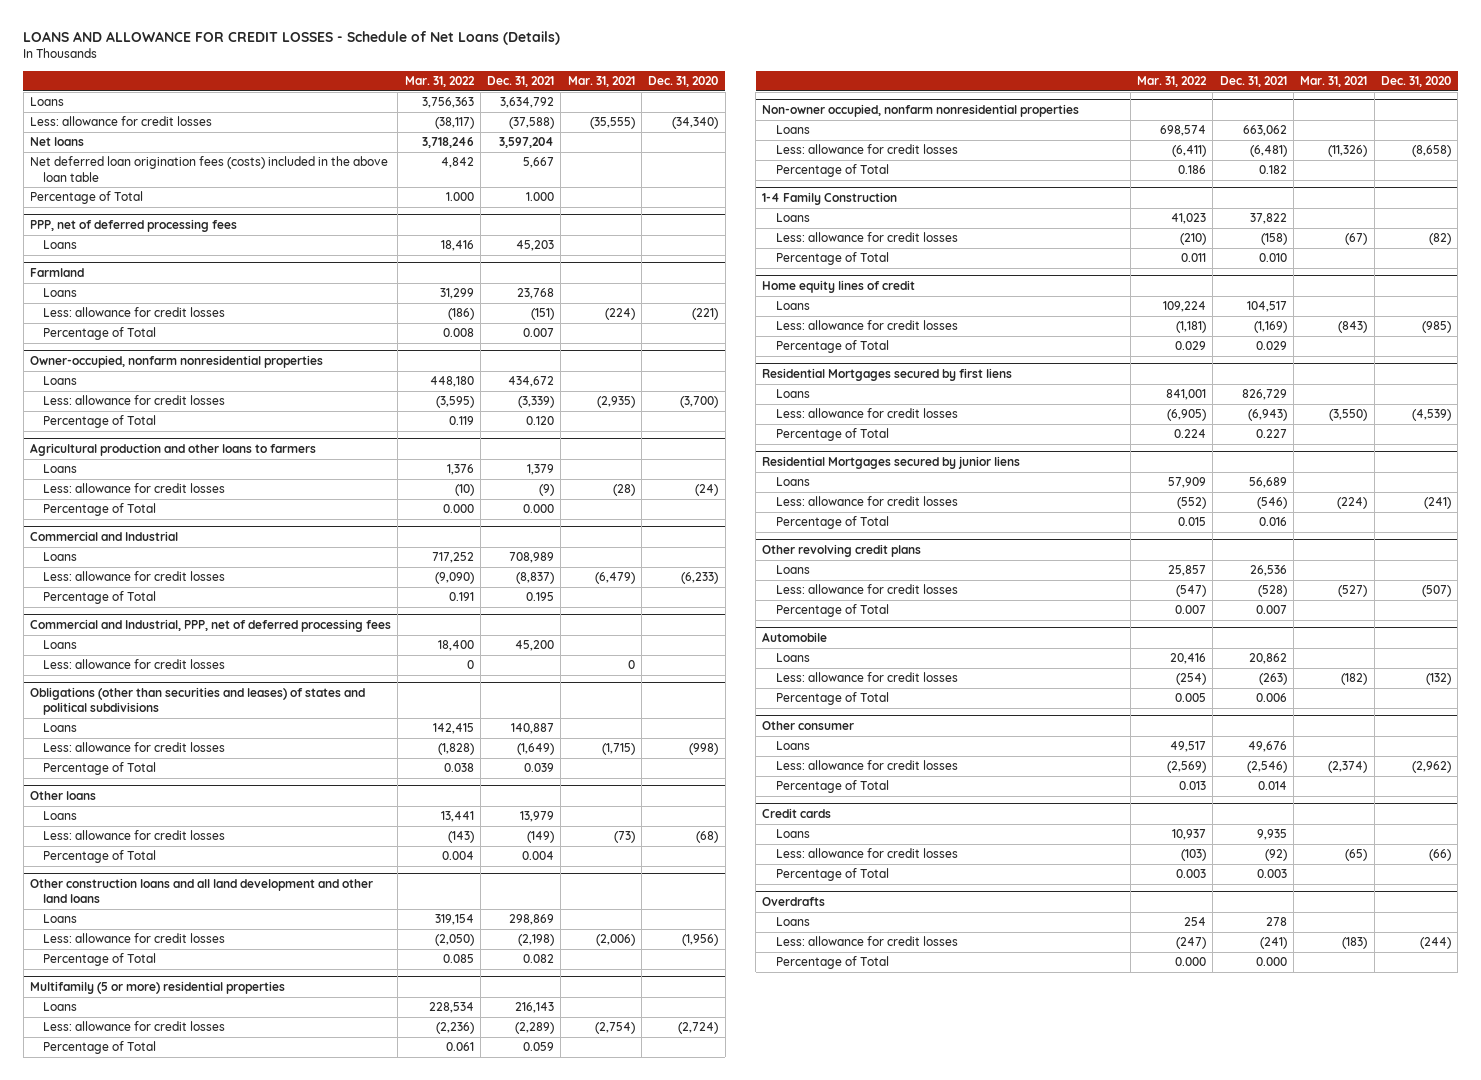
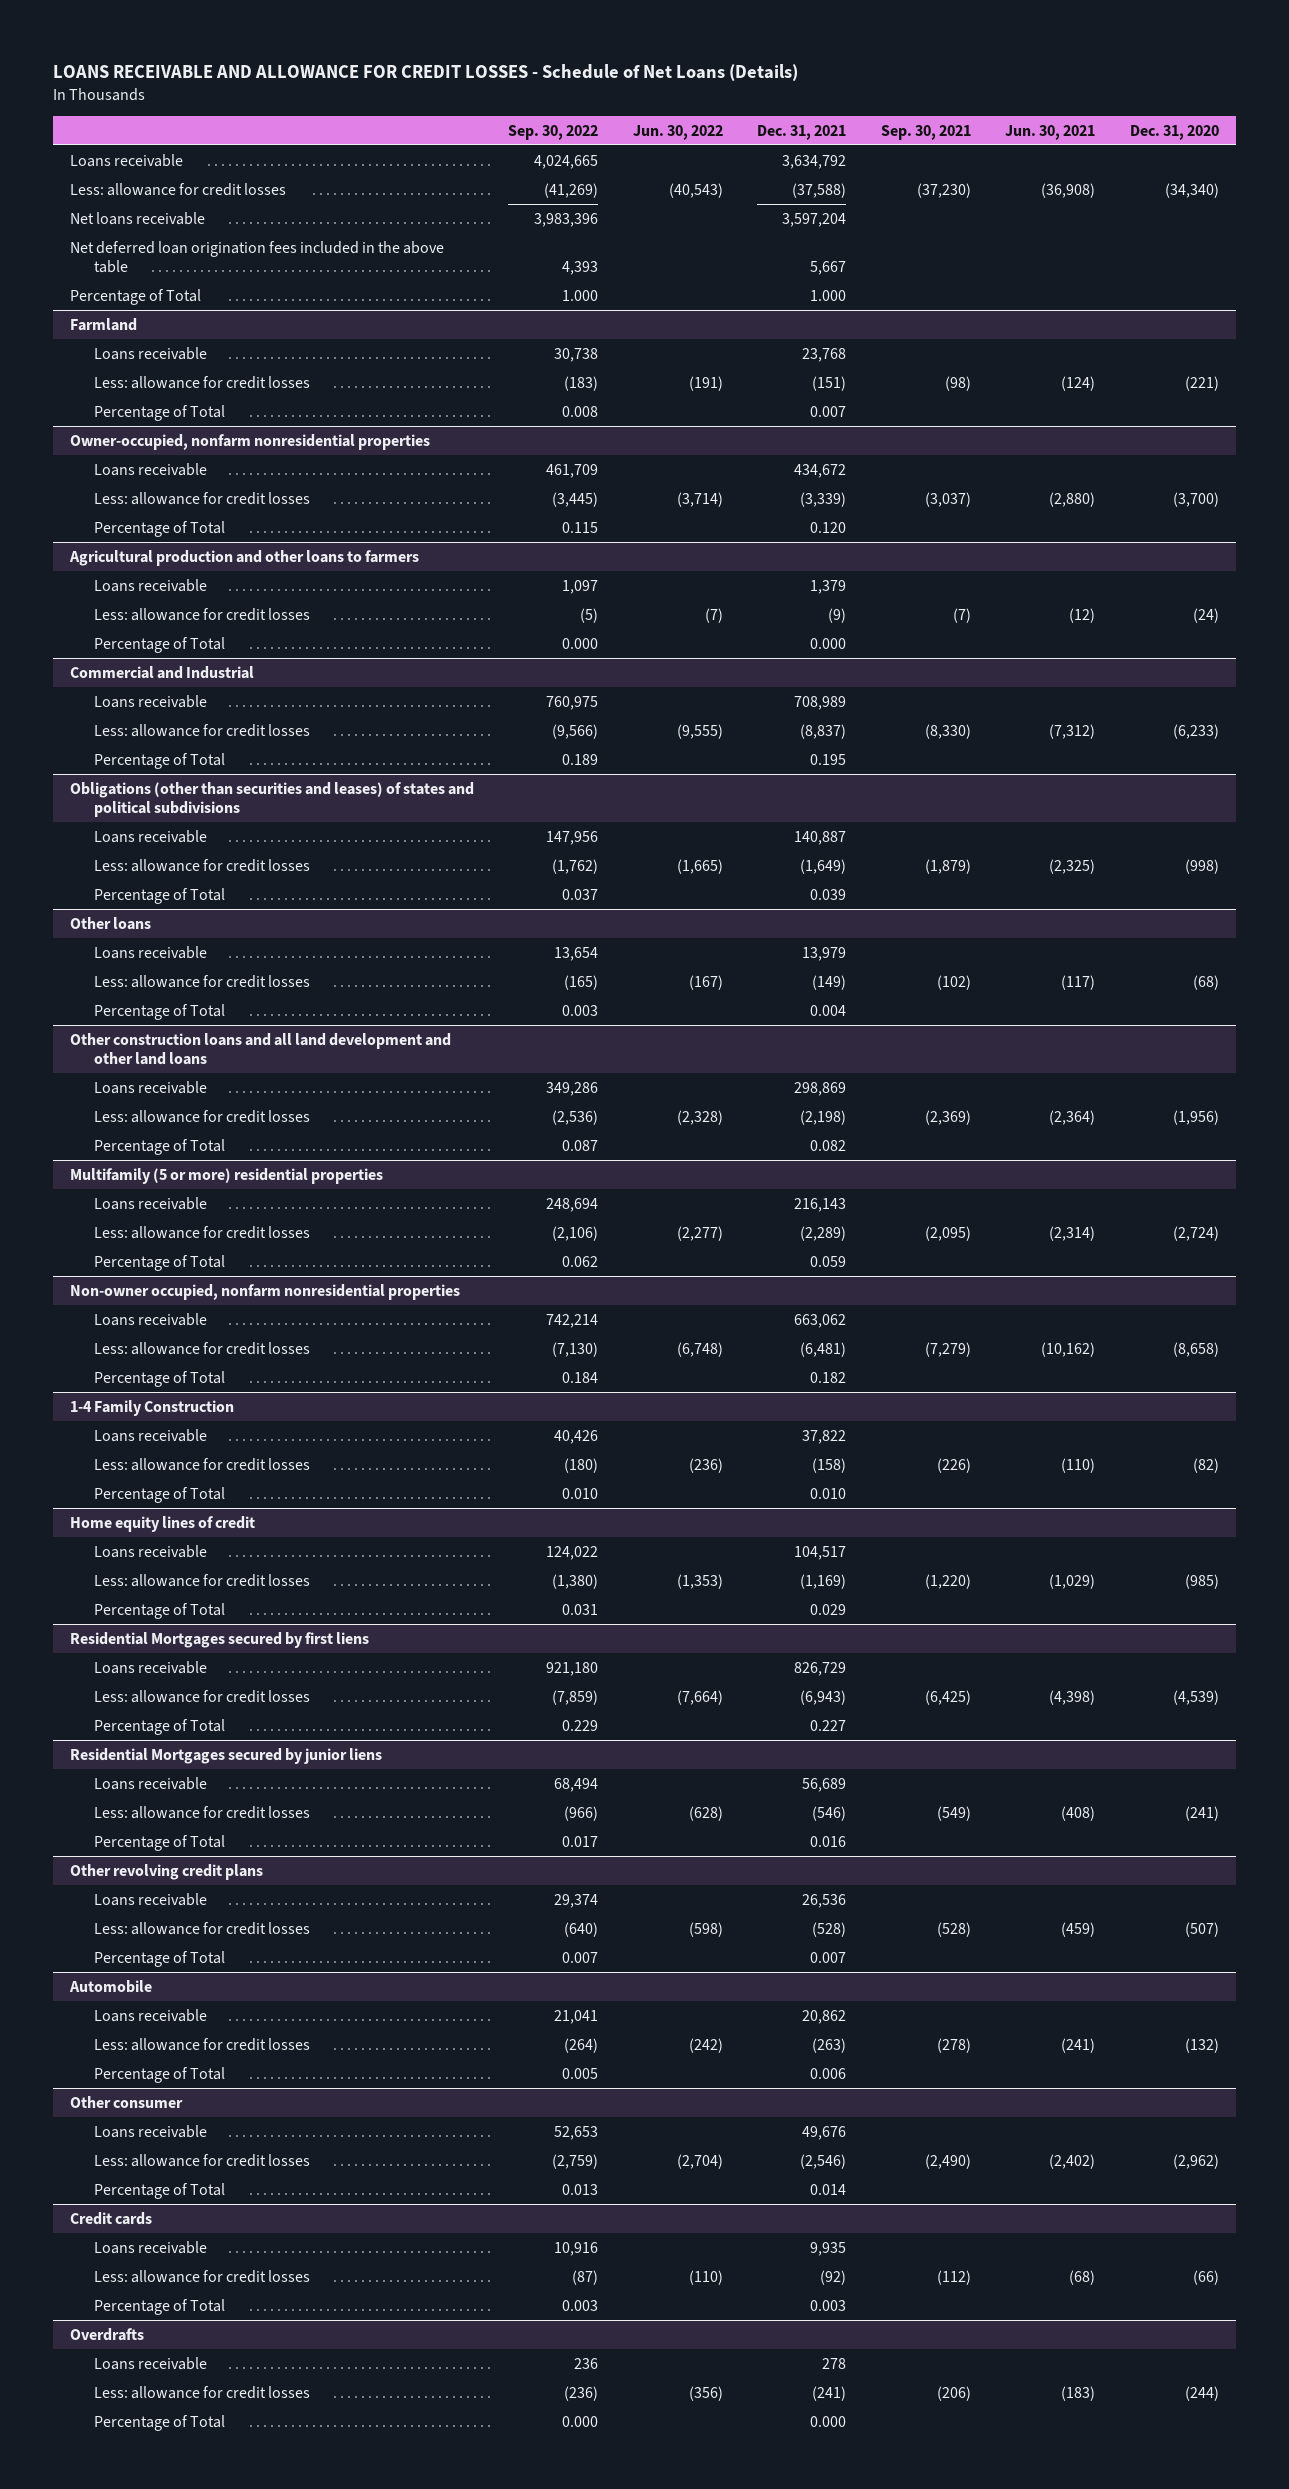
[23,30,561,45] LOANS AND ALLOWANCE FOR CREDIT LOSSES - Schedule of Net Loans (Details) -> [52,63,798,81] LOANS RECEIVABLE AND ALLOWANCE FOR CREDIT LOSSES - Schedule of Net Loans (Details)
[404,76,475,88] Mar. 31, 2022 -> none
[567,76,635,88] Mar. 31, 2021 -> none
none -> [508,124,599,140] Sep. 30, 2022
none -> [632,124,723,140] Jun. 30, 2022
none -> [880,124,971,140] Sep. 30, 2021
none -> [1005,124,1096,140] Jun. 30, 2021
[29,97,64,107] Loans -> [69,153,183,167] Loans receivable
[29,137,84,147] Net loans -> [69,211,205,225] Net loans receivable
[29,156,388,182] Net deferred loan origination fees (costs) included in the above loan table -> [69,240,444,273] Net deferred loan origination fees included in the above table
[29,218,237,232] PPP, net of deferred processing fees -> none
[43,240,78,250] Loans -> none
[43,288,78,298] Loans -> [93,346,207,360] Loans receivable
[43,376,78,386] Loans -> [93,462,207,476] Loans receivable
[43,464,78,474] Loans -> [93,578,207,592] Loans receivable
[43,552,78,562] Loans -> [93,694,207,708] Loans receivable
[29,618,391,632] Commercial and Industrial, PPP, net of deferred processing fees -> none
[43,640,78,650] Loans -> none
[43,659,226,670] Less: allowance for credit losses -> none
[43,723,78,733] Loans -> [93,829,207,843] Loans receivable
[43,811,78,821] Loans -> [93,945,207,959] Loans receivable
[43,914,78,924] Loans -> [93,1080,207,1094] Loans receivable
[43,1002,78,1012] Loans -> [93,1196,207,1210] Loans receivable
[775,125,810,135] Loans -> [93,1312,207,1326] Loans receivable
[775,213,810,223] Loans -> [93,1428,207,1442] Loans receivable
[775,301,810,311] Loans -> [93,1544,207,1558] Loans receivable
[775,389,810,399] Loans -> [93,1660,207,1674] Loans receivable
[775,477,810,487] Loans -> [93,1776,207,1790] Loans receivable
[775,565,810,575] Loans -> [93,1892,207,1906] Loans receivable
[775,653,810,663] Loans -> [93,2008,207,2022] Loans receivable
[775,741,810,751] Loans -> [93,2124,207,2138] Loans receivable
[775,829,810,839] Loans -> [93,2240,207,2254] Loans receivable
[775,917,810,927] Loans -> [93,2356,207,2370] Loans receivable

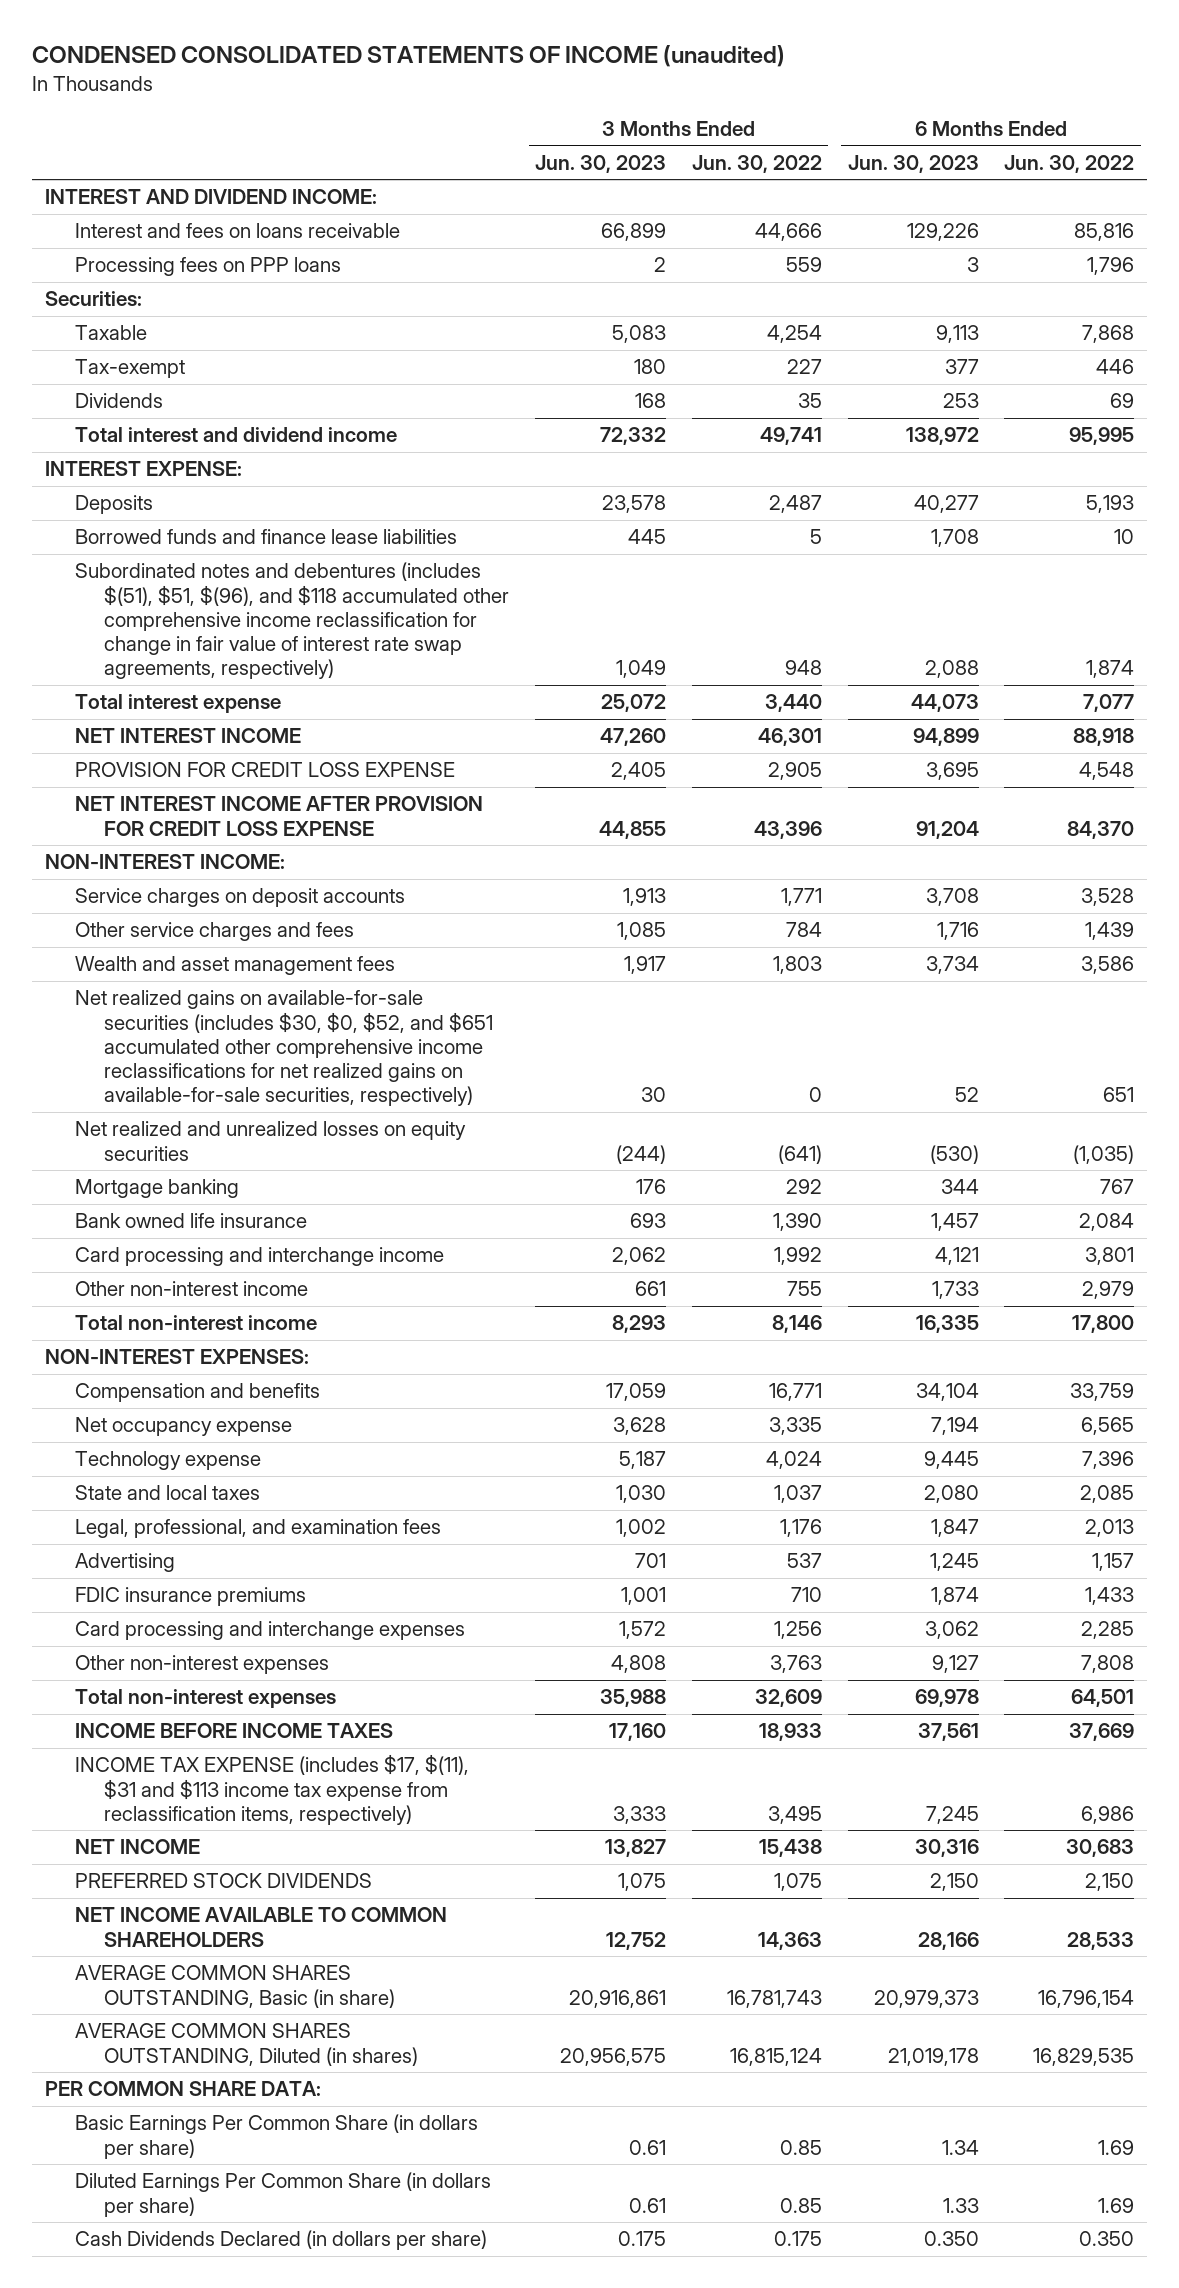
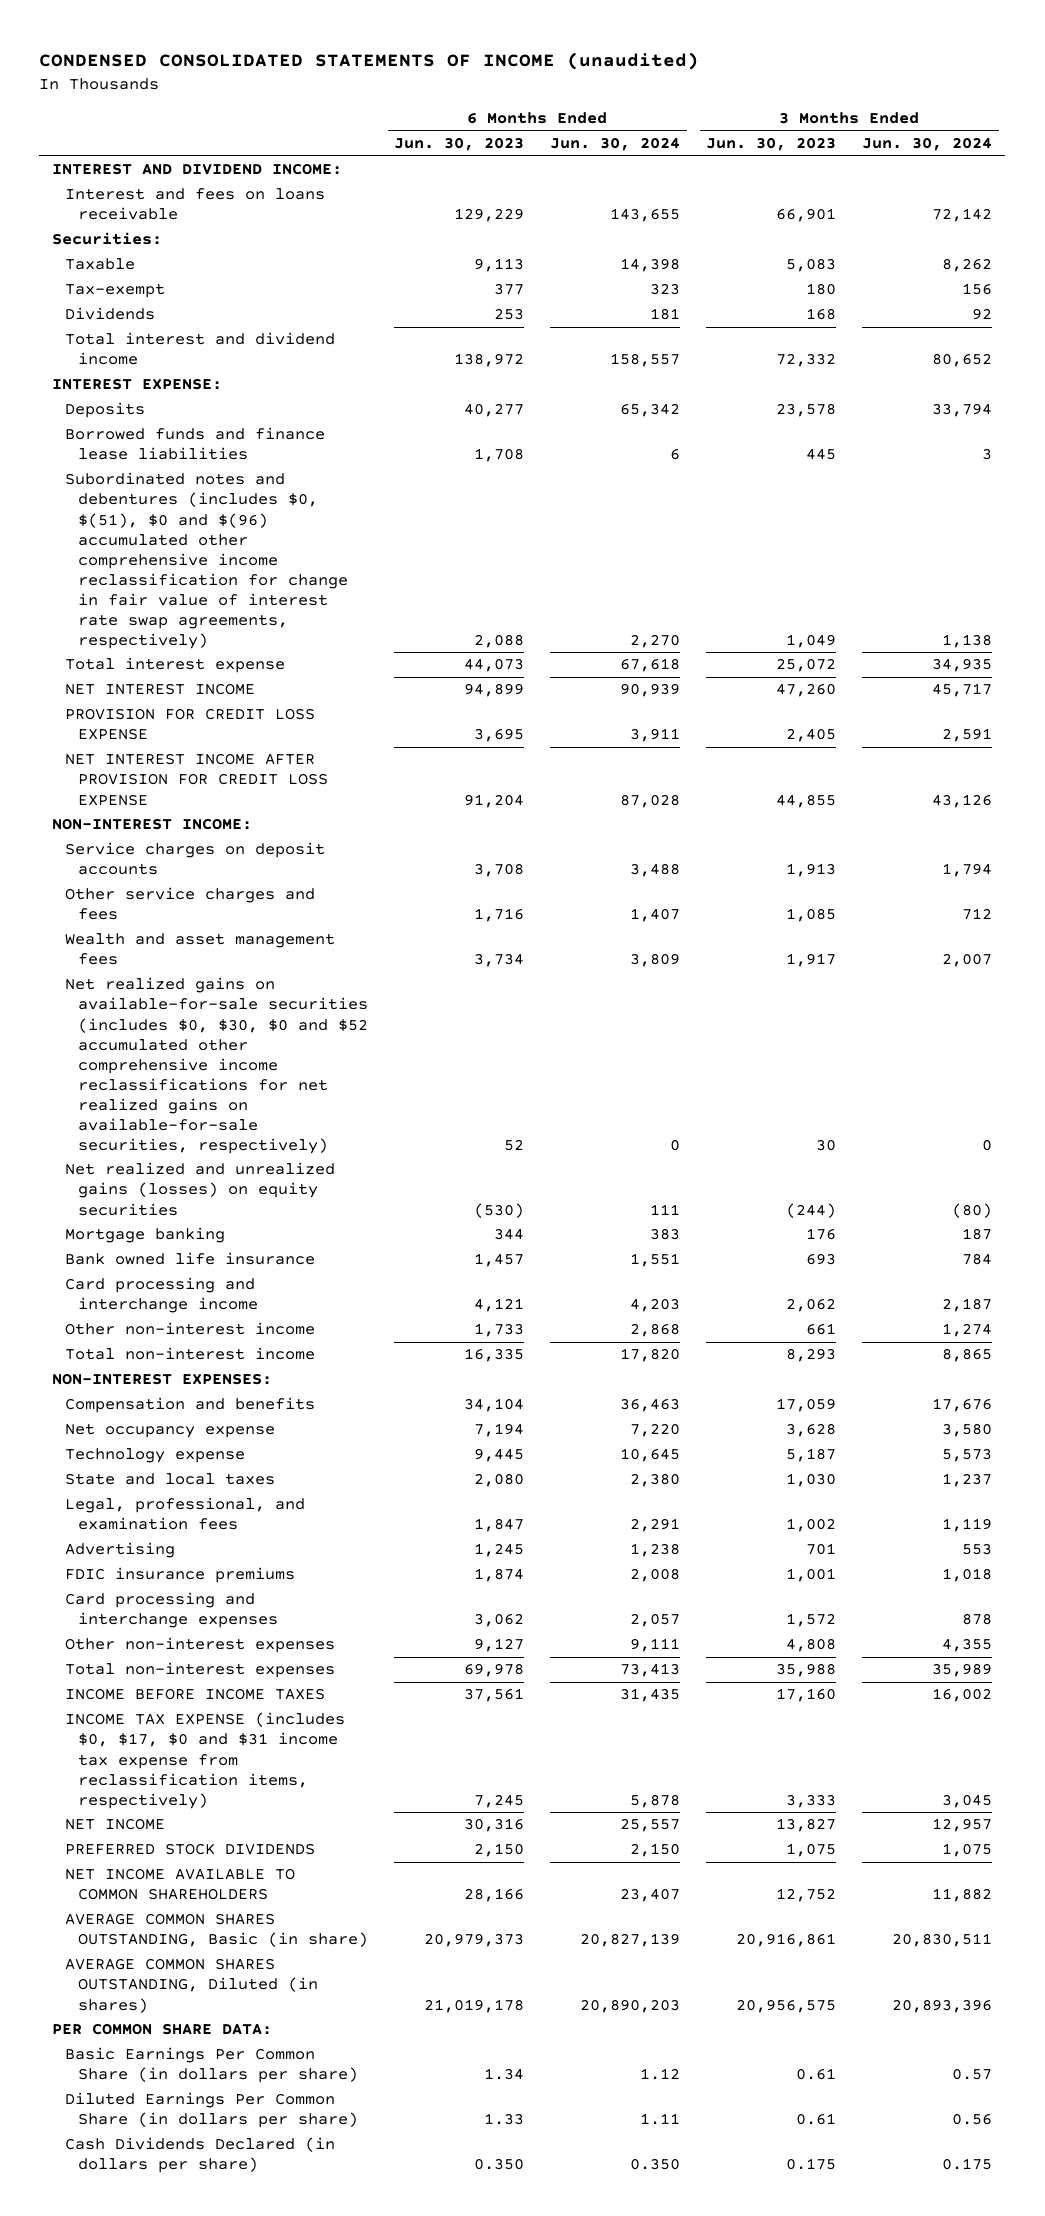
[691,154,822,173] Jun. 30, 2022 -> none
[1004,154,1135,173] Jun. 30, 2022 -> none
none -> [550,137,681,152] Jun. 30, 2024
none -> [862,137,993,152] Jun. 30, 2024
[74,257,341,277] Processing fees on PPP loans -> none
[601,223,667,242] 66,899 -> [776,208,837,223] 66,901
[906,223,979,242] 129,226 -> [454,208,525,223] 129,229
[74,562,510,680] Subordinated notes and debentures (includes $(51), $51, $(96), and $118 accumulated other comprehensive income reclassification for change in fair value of interest rate swap agreements, respectively) -> [65,472,349,649] Subordinated notes and debentures (includes $0, $(51), $0 and $(96) accumulated other comprehensive income reclassification for change in fair value of interest rate swap agreements, respectively)
[74,990,494,1107] Net realized gains on available-for-sale securities (includes $30, $0, $52, and $651 accumulated other comprehensive income reclassifications for net realized gains on available-for-sale securities, respectively) -> [65,977,369,1154] Net realized gains on available-for-sale securities (includes $0, $30, $0 and $52 accumulated other comprehensive income reclassifications for net realized gains on available-for-sale securities, respectively)
[74,1121,466,1161] Net realized and unrealized losses on equity securities -> [65,1162,336,1216] Net realized and unrealized gains (losses) on equity securities
[74,1754,469,1825] INCOME TAX EXPENSE (includes $17, $(11), $31 and $113 income tax expense from reclassification items, respectively) -> [65,1712,346,1809] INCOME TAX EXPENSE (includes $0, $17, $0 and $31 income tax expense from reclassification items, respectively)

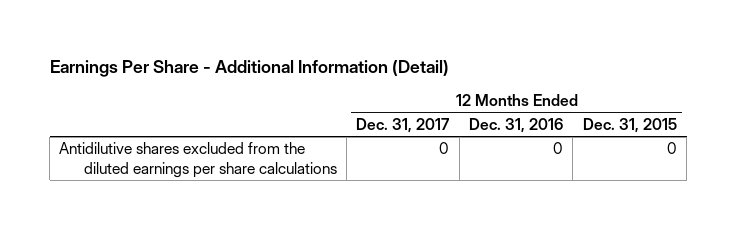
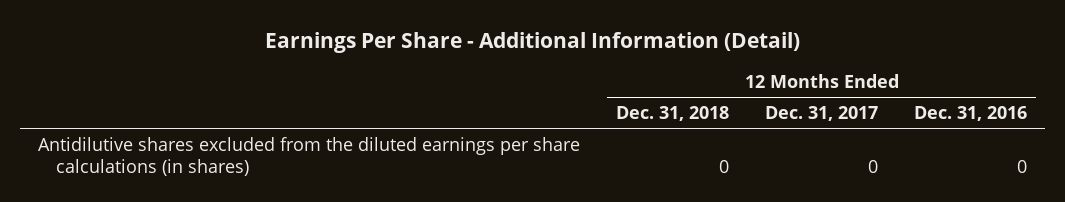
[582,117,677,133] Dec. 31, 2015 -> none
none -> [616,105,730,121] Dec. 31, 2018
[59,142,337,178] Antidilutive shares excluded from the diluted earnings per share calculations -> [38,136,581,176] Antidilutive shares excluded from the diluted earnings per share calculations (in shares)

